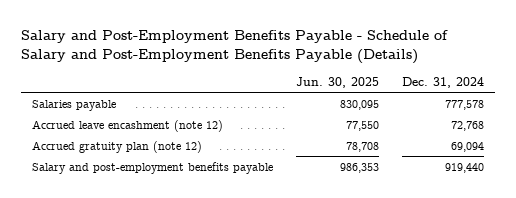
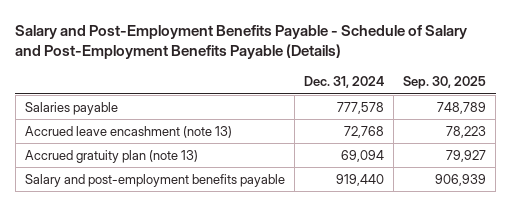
[296,76,380,88] Jun. 30, 2025 -> none
none -> [403,76,487,90] Sep. 30, 2025
[32,119,224,132] Accrued leave encashment (note 12) -> [24,126,232,139] Accrued leave encashment (note 13)
[32,140,203,153] Accrued gratuity plan (note 12) -> [24,150,198,164] Accrued gratuity plan (note 13)

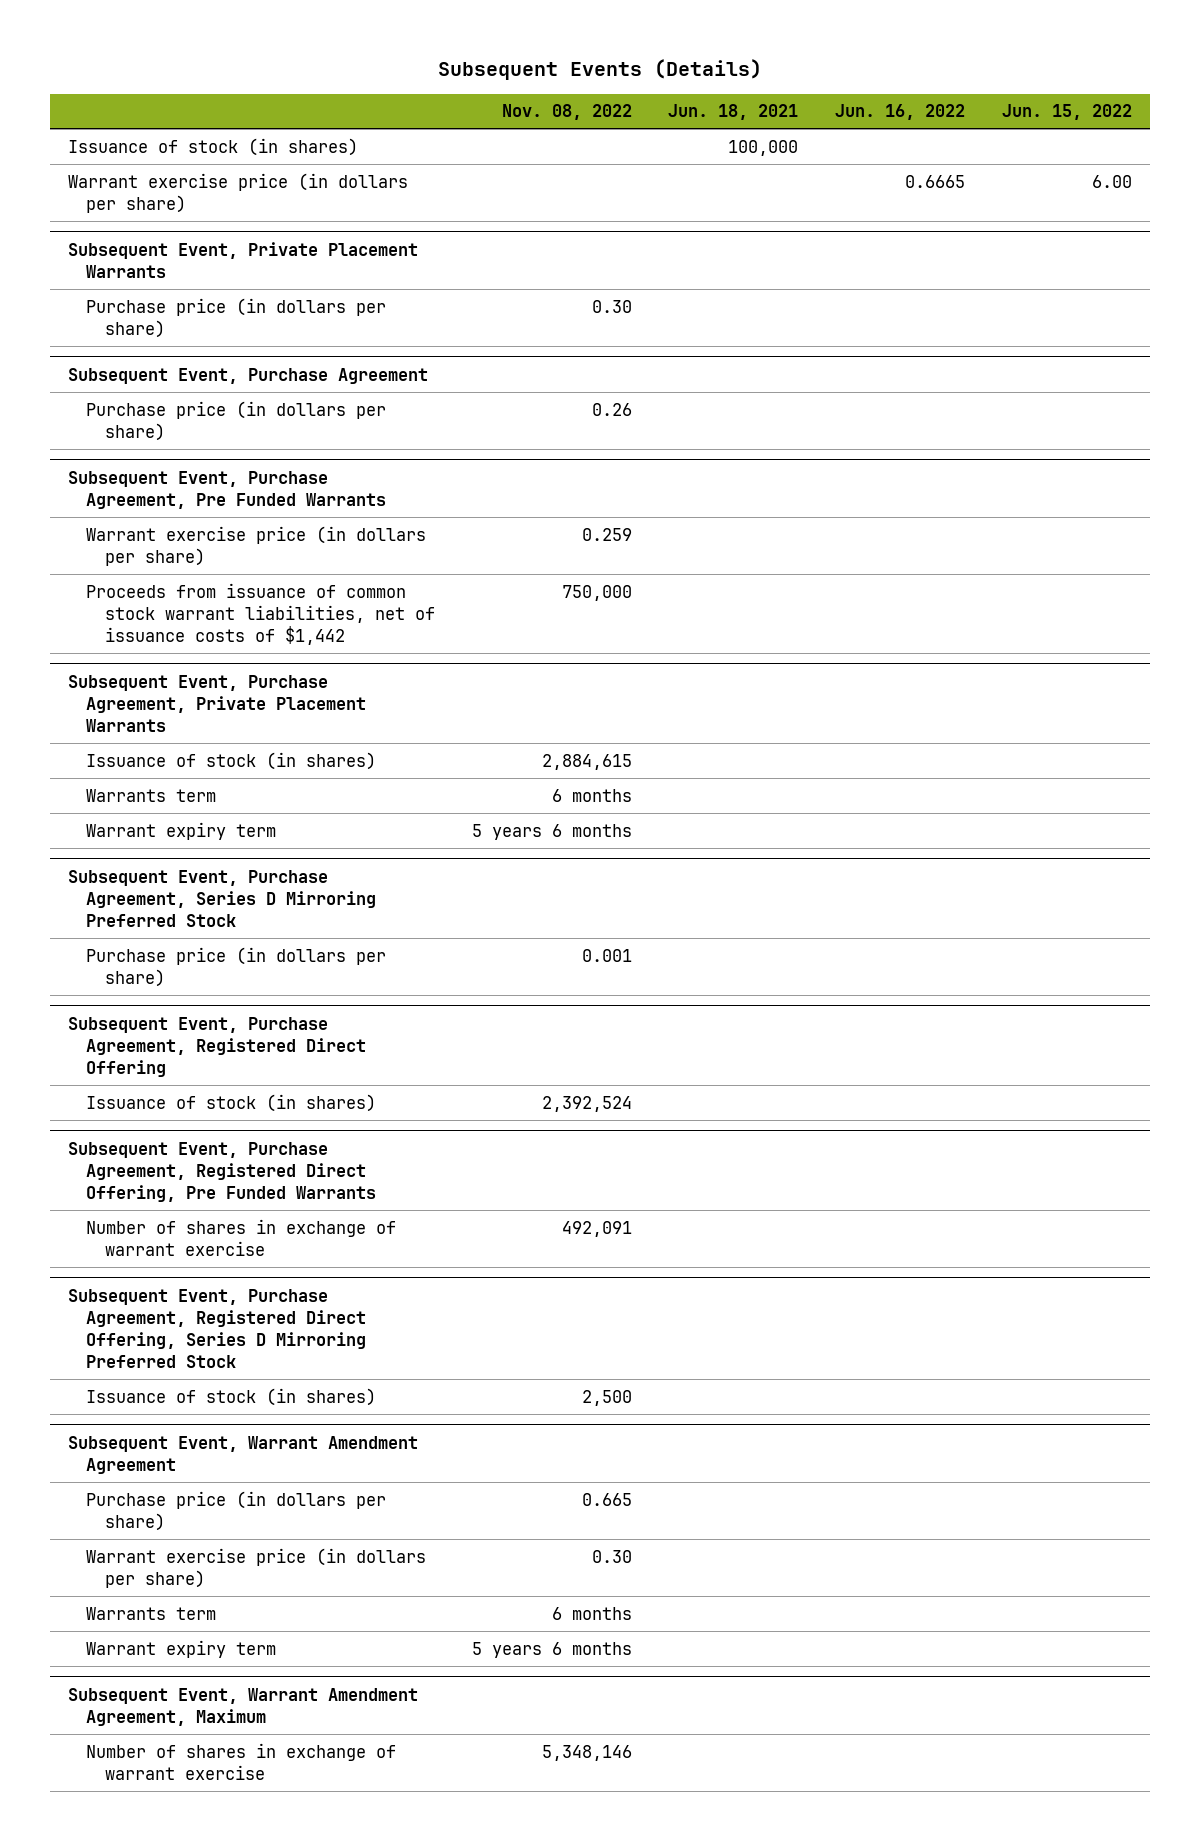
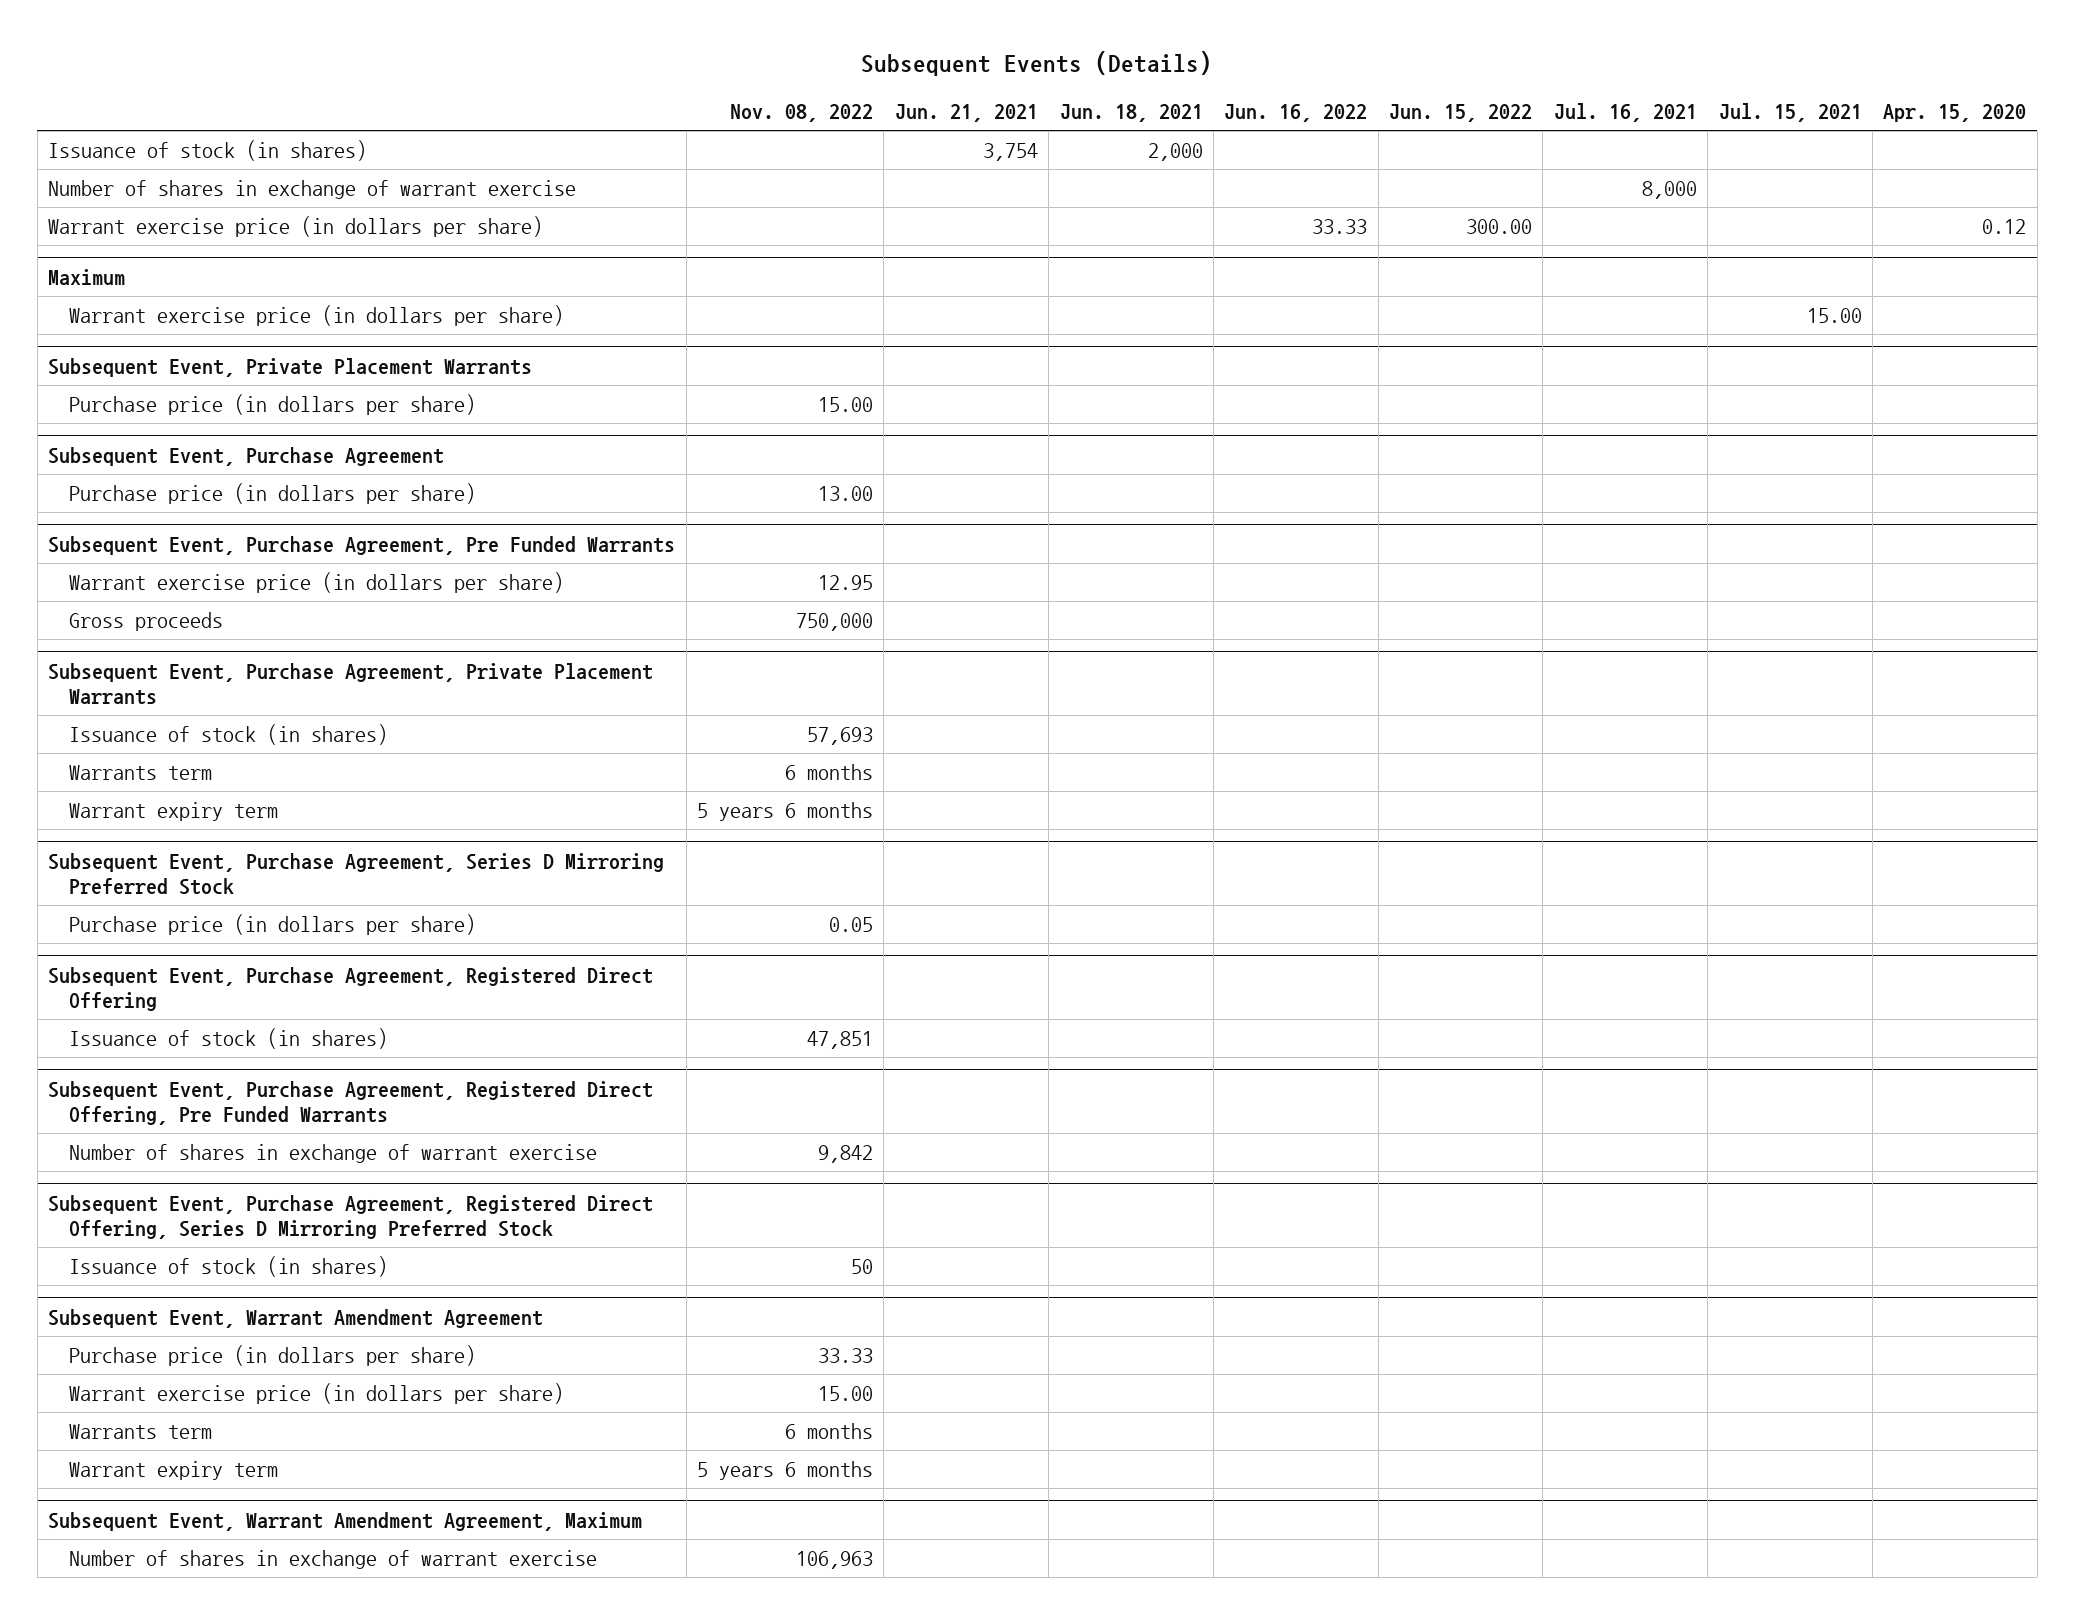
none -> [894,104,1038,123] Jun. 21, 2021
none -> [1553,103,1697,123] Jul. 16, 2021
none -> [1718,103,1862,123] Jul. 15, 2021
none -> [1883,104,2027,123] Apr. 15, 2020
[728,139,799,156] 100,000 -> [1147,142,1203,161] 2,000
none -> [48,179,577,199] Number of shares in exchange of warrant exercise
[905,174,966,188] 0.6665 -> [1312,218,1368,234] 33.33
[1091,174,1132,188] 6.00 -> [1466,218,1533,234] 300.00
none -> [48,268,126,285] Maximum
none -> [69,304,565,326] Warrant exercise price (in dollars per share)
[591,299,632,313] 0.30 -> [817,396,873,412] 15.00
[591,402,632,416] 0.26 -> [817,485,873,501] 13.00
[581,527,632,541] 0.259 -> [817,574,873,590] 12.95
[86,582,435,645] Proceeds from issuance of common stock warrant liabilities, net of issuance costs of $1,442 -> [69,611,224,631] Gross proceeds
[541,753,632,770] 2,884,615 -> [806,726,873,745] 57,693
[581,948,632,962] 0.001 -> [828,916,873,932] 0.05
[541,1095,632,1112] 2,392,524 -> [806,1030,873,1049] 47,851
[561,1220,632,1237] 492,091 -> [817,1144,873,1163] 9,842
[581,1389,632,1406] 2,500 -> [850,1258,873,1274] 50
[581,1492,632,1506] 0.665 -> [817,1347,873,1363] 33.33
[591,1549,632,1563] 0.30 -> [817,1385,873,1401] 15.00
[541,1744,632,1761] 5,348,146 -> [795,1550,873,1569] 106,963

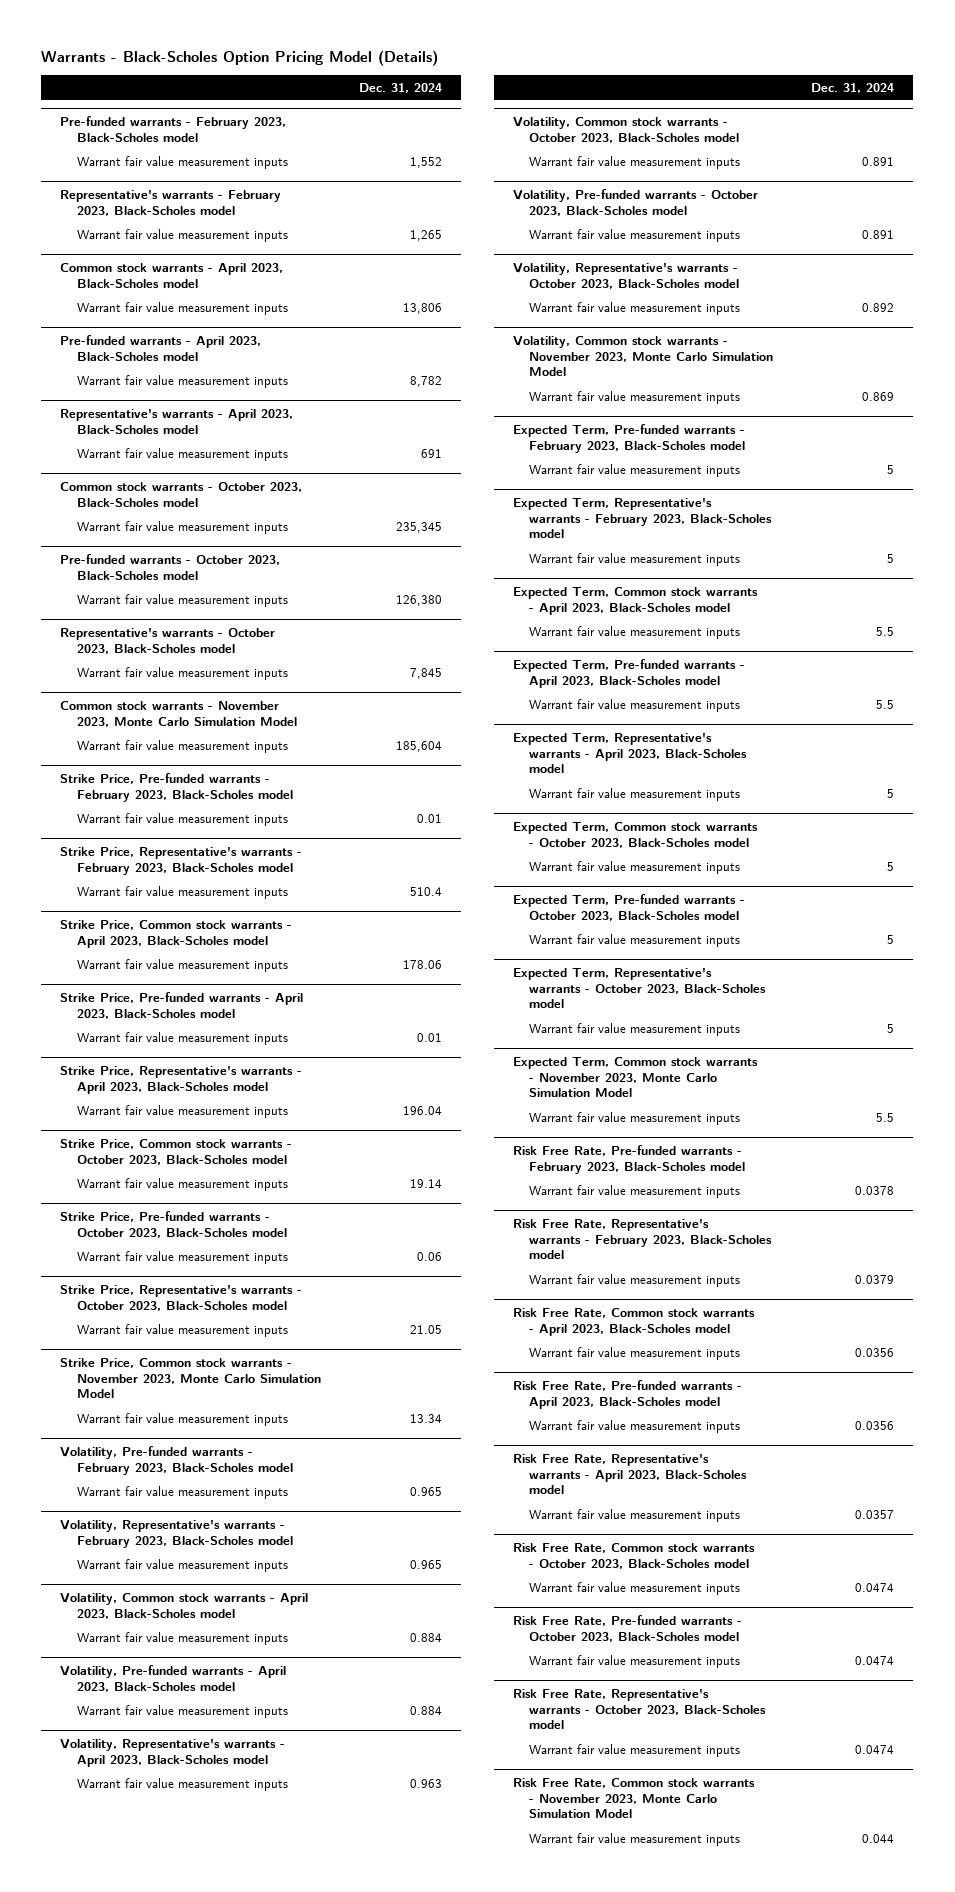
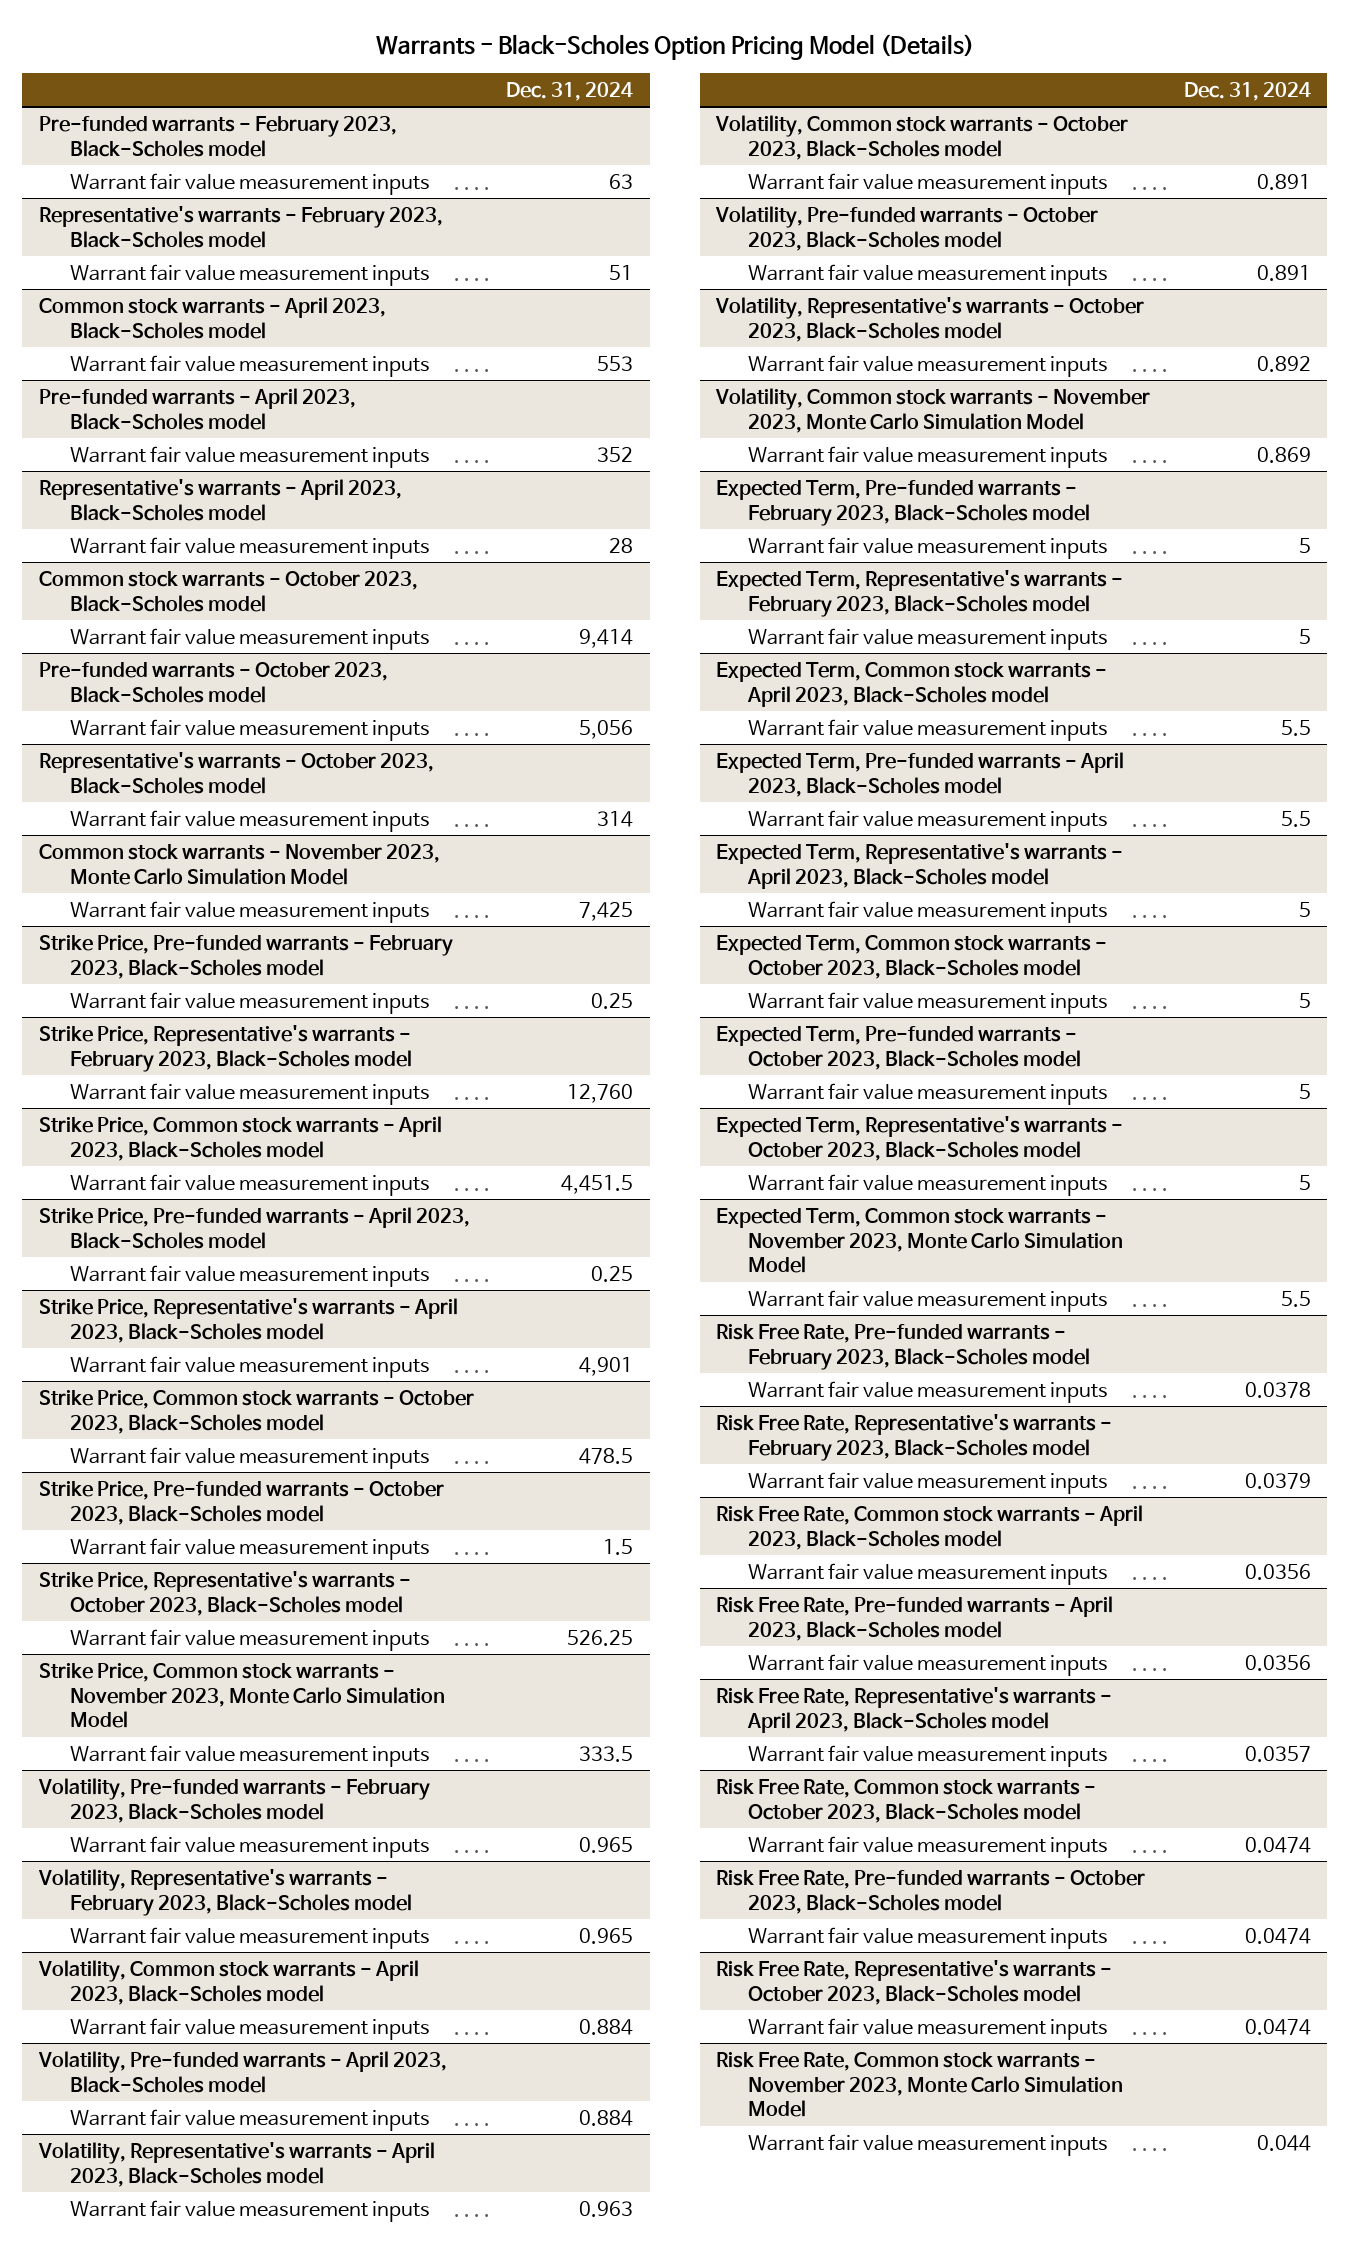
[409,157,442,169] 1,552 -> [609,173,634,189] 63
[409,230,442,242] 1,265 -> [609,264,634,280] 51
[402,303,442,315] 13,806 -> [597,355,634,371] 553
[409,376,442,388] 8,782 -> [597,446,634,462] 352
[420,449,442,459] 691 -> [609,537,634,553] 28
[395,522,442,534] 235,345 -> [579,628,634,648] 9,414
[395,595,442,607] 126,380 -> [579,719,634,739] 5,056
[409,668,442,680] 7,845 -> [597,810,634,827] 314
[395,741,442,753] 185,604 -> [579,901,634,921] 7,425
[416,814,442,824] 0.01 -> [591,992,634,1009] 0.25
[409,887,442,897] 510.4 -> [567,1083,634,1103] 12,760
[402,960,442,970] 178.06 -> [561,1174,634,1194] 4,451.5
[416,1033,442,1043] 0.01 -> [591,1265,634,1282] 0.25
[402,1106,442,1116] 196.04 -> [579,1356,634,1376] 4,901
[409,1179,442,1189] 19.14 -> [579,1447,634,1464] 478.5
[416,1252,442,1262] 0.06 -> [603,1538,634,1555] 1.5
[409,1325,442,1335] 21.05 -> [567,1629,634,1646] 526.25
[409,1414,442,1424] 13.34 -> [579,1745,634,1762] 333.5

